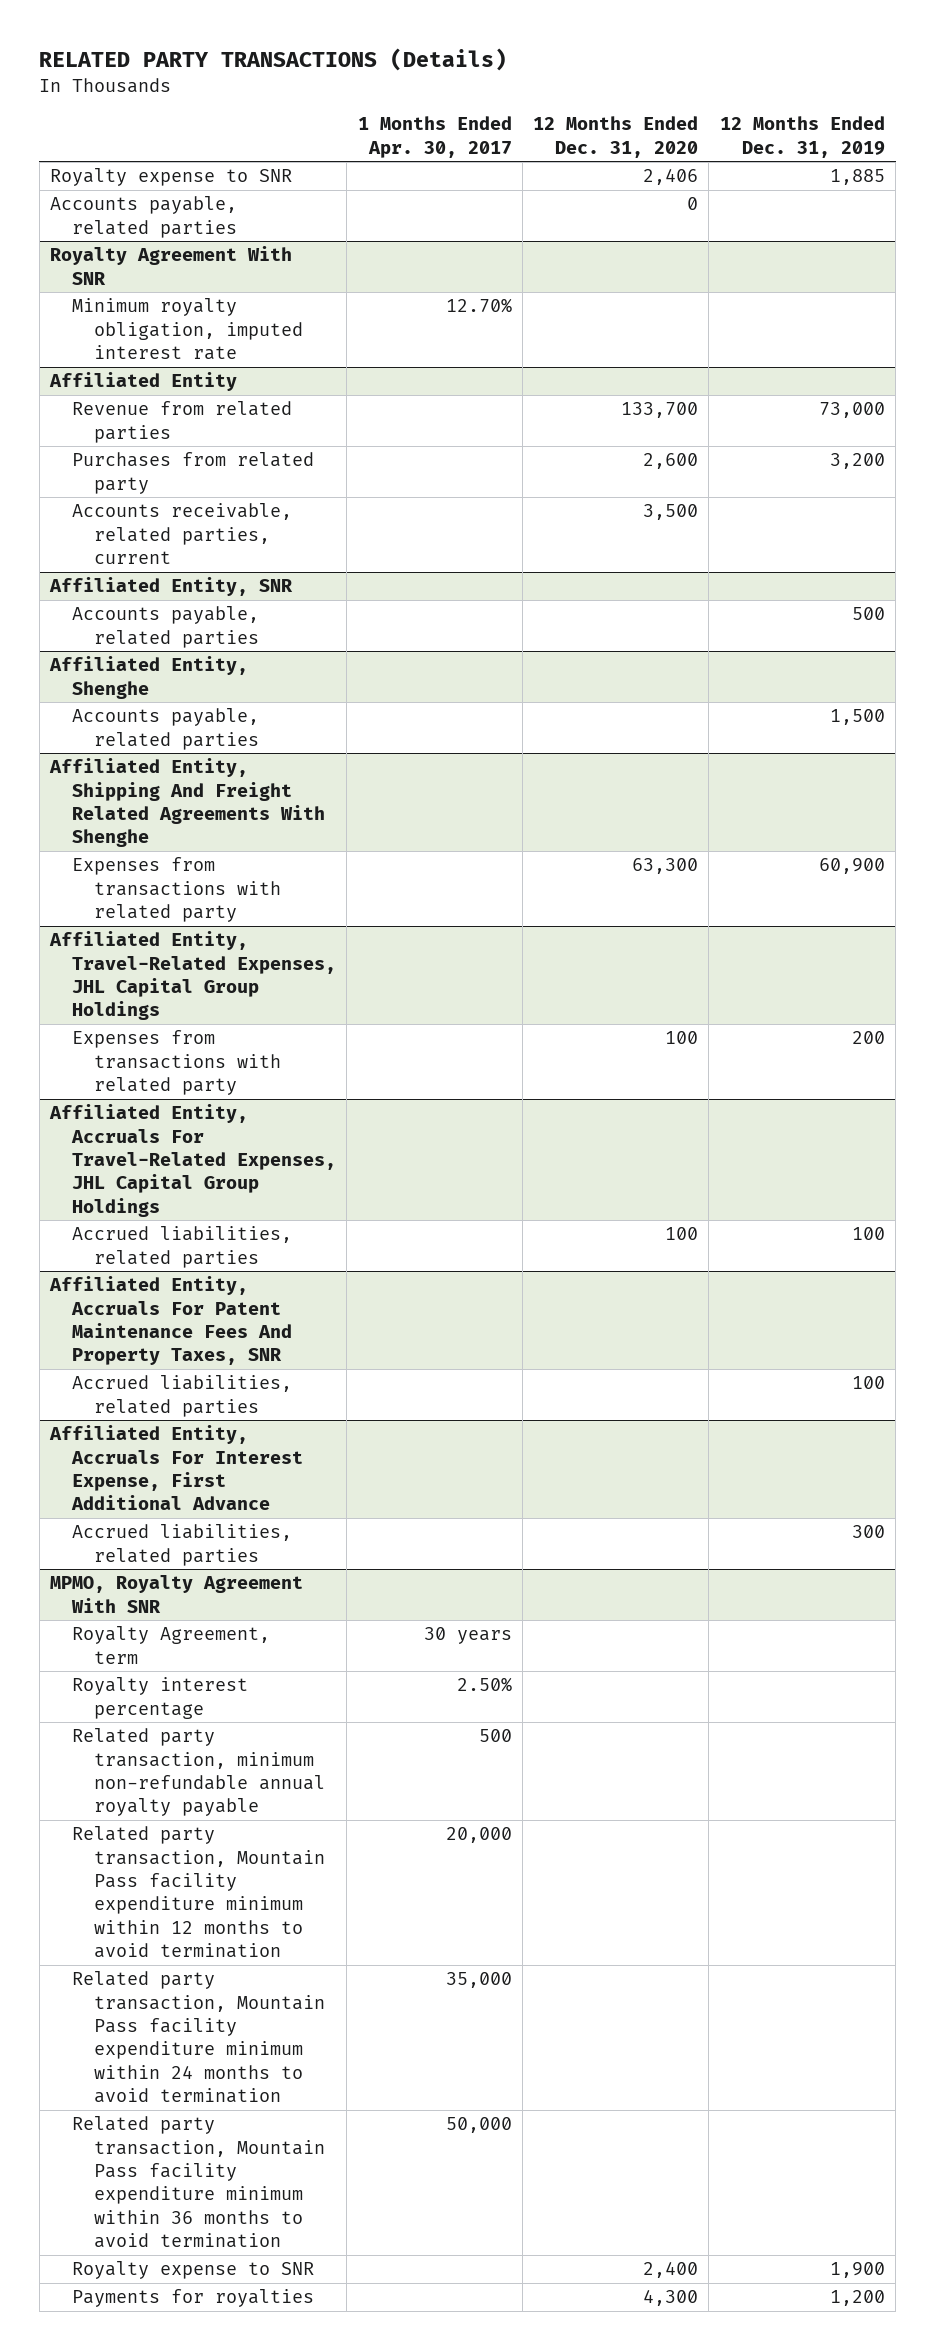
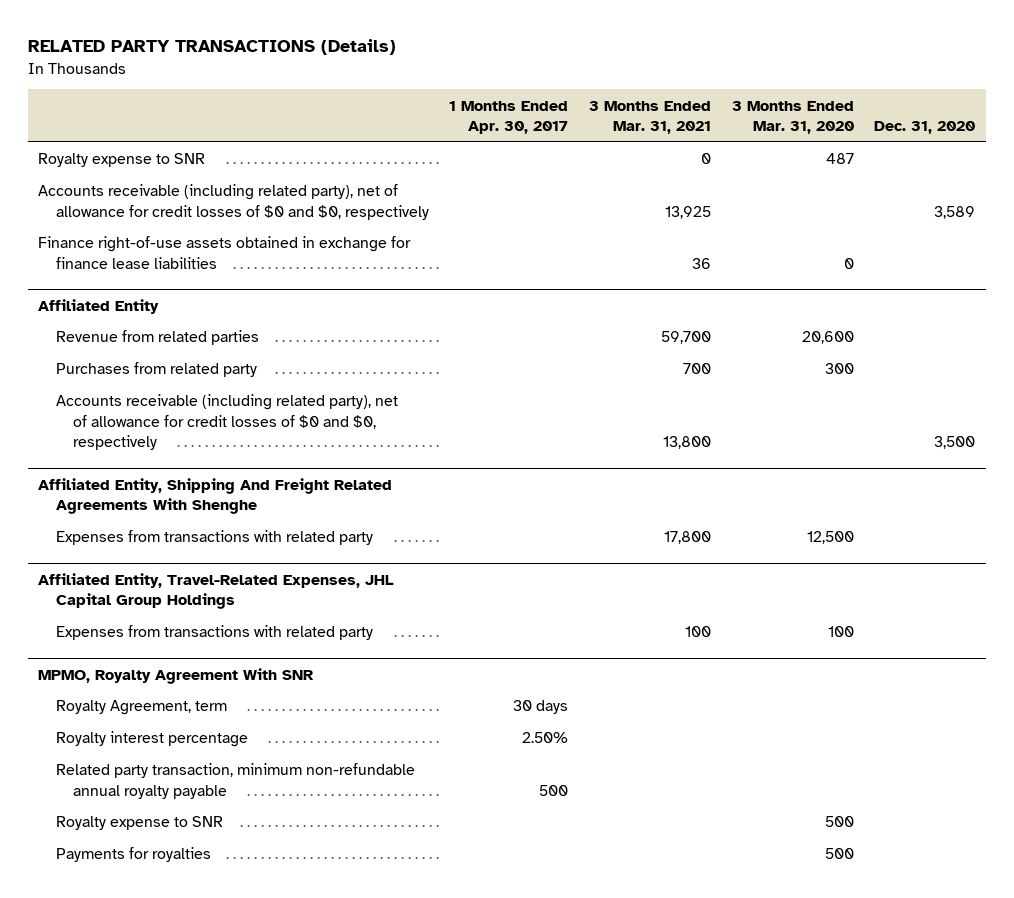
[533,116,699,158] 12 Months Ended Dec. 31, 2020 -> none
[719,116,885,158] 12 Months Ended Dec. 31, 2019 -> none
none -> [589,100,712,135] 3 Months Ended Mar. 31, 2021
none -> [731,100,854,135] 3 Months Ended Mar. 31, 2020
none -> [874,121,976,135] Dec. 31, 2020
[49,196,237,238] Accounts payable, related parties -> none
[49,246,292,285] Royalty Agreement With SNR -> none
[71,298,303,361] Minimum royalty obligation, imputed interest rate -> none
none -> [38,184,429,220] Accounts receivable (including related party), net of allowance for credit losses of $0 and $0, respectively
none -> [38,236,412,269] Finance right-of-use assets obtained in exchange for finance lease liabilities
[48,577,293,597] Affiliated Entity, SNR -> none
[71,606,259,648] Accounts payable, related parties -> none
[48,656,248,699] Affiliated Entity, Shenghe -> none
[71,708,259,750] Accounts payable, related parties -> none
[71,503,292,565] Accounts receivable, related parties, current -> [55,394,398,451] Accounts receivable (including related party), net of allowance for credit losses of $0 and $0, respectively
[48,1104,336,1217] Affiliated Entity, Accruals For Travel-Related Expenses, JHL Capital Group Holdings -> none
[71,1226,292,1268] Accrued liabilities, related parties -> none
[48,1276,292,1366] Affiliated Entity, Accruals For Patent Maintenance Fees And Property Taxes, SNR -> none
[71,1375,292,1417] Accrued liabilities, related parties -> none
[48,1425,303,1511] Affiliated Entity, Accruals For Interest Expense, First Additional Advance -> none
[71,1524,292,1566] Accrued liabilities, related parties -> none
[423,1627,512,1645] 30 years -> [513,700,569,715] 30 days
[71,1826,325,1959] Related party transaction, Mountain Pass facility expenditure minimum within 12 months to avoid termination -> none
[71,1971,325,2104] Related party transaction, Mountain Pass facility expenditure minimum within 24 months to avoid termination -> none
[71,2116,325,2249] Related party transaction, Mountain Pass facility expenditure minimum within 36 months to avoid termination -> none

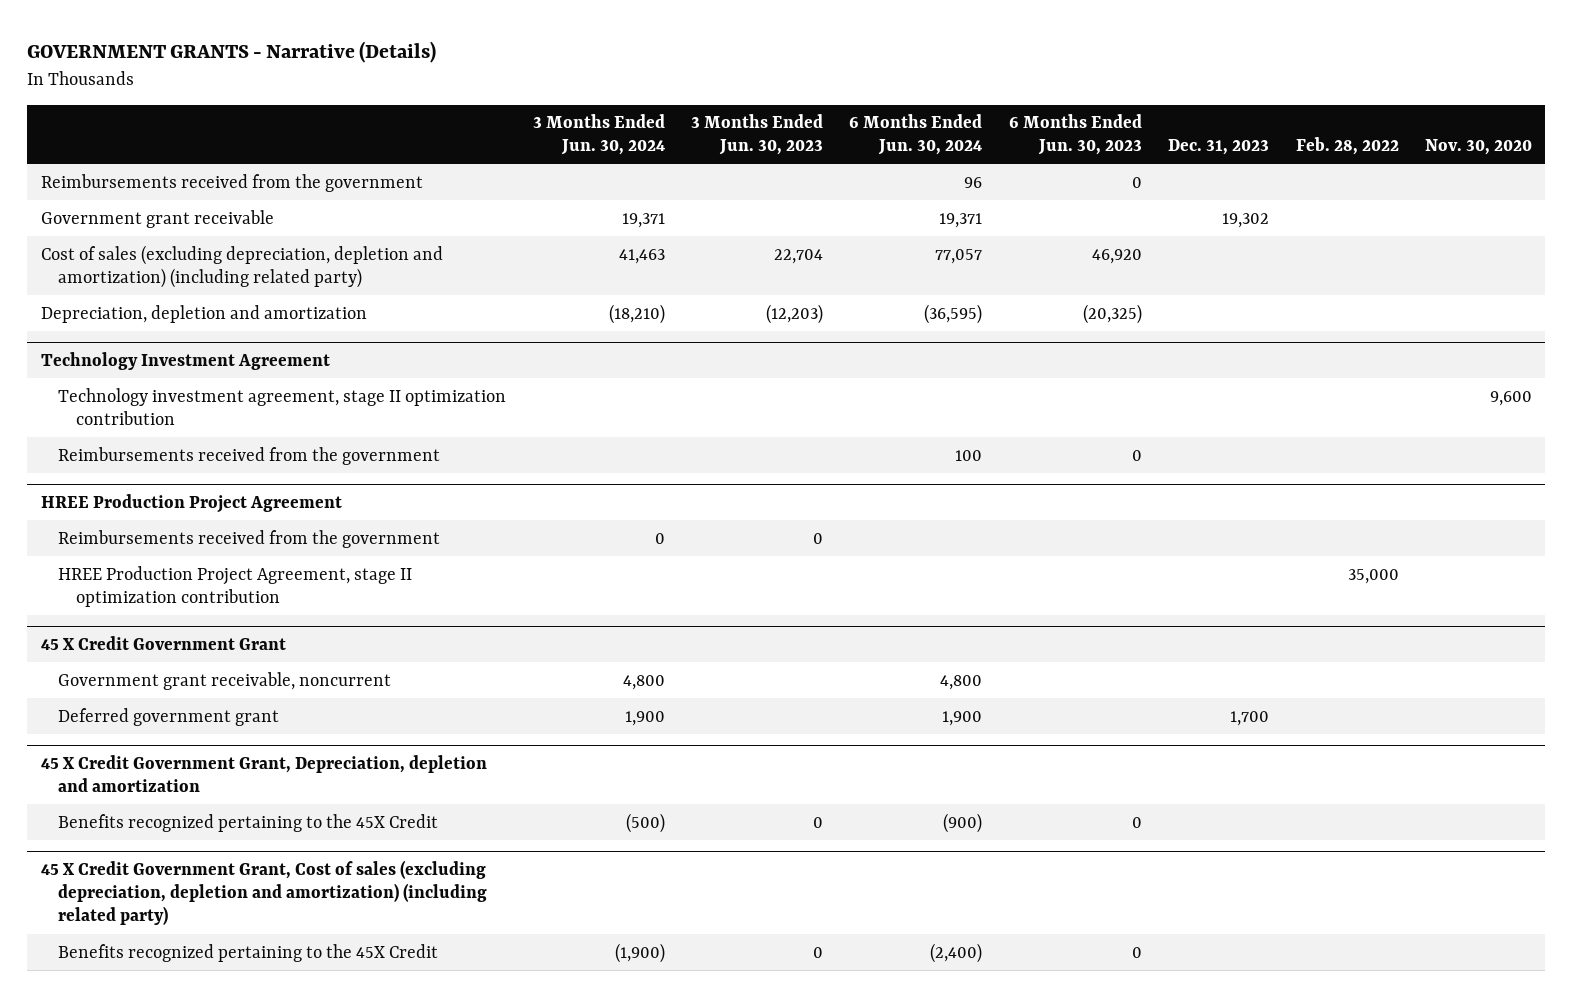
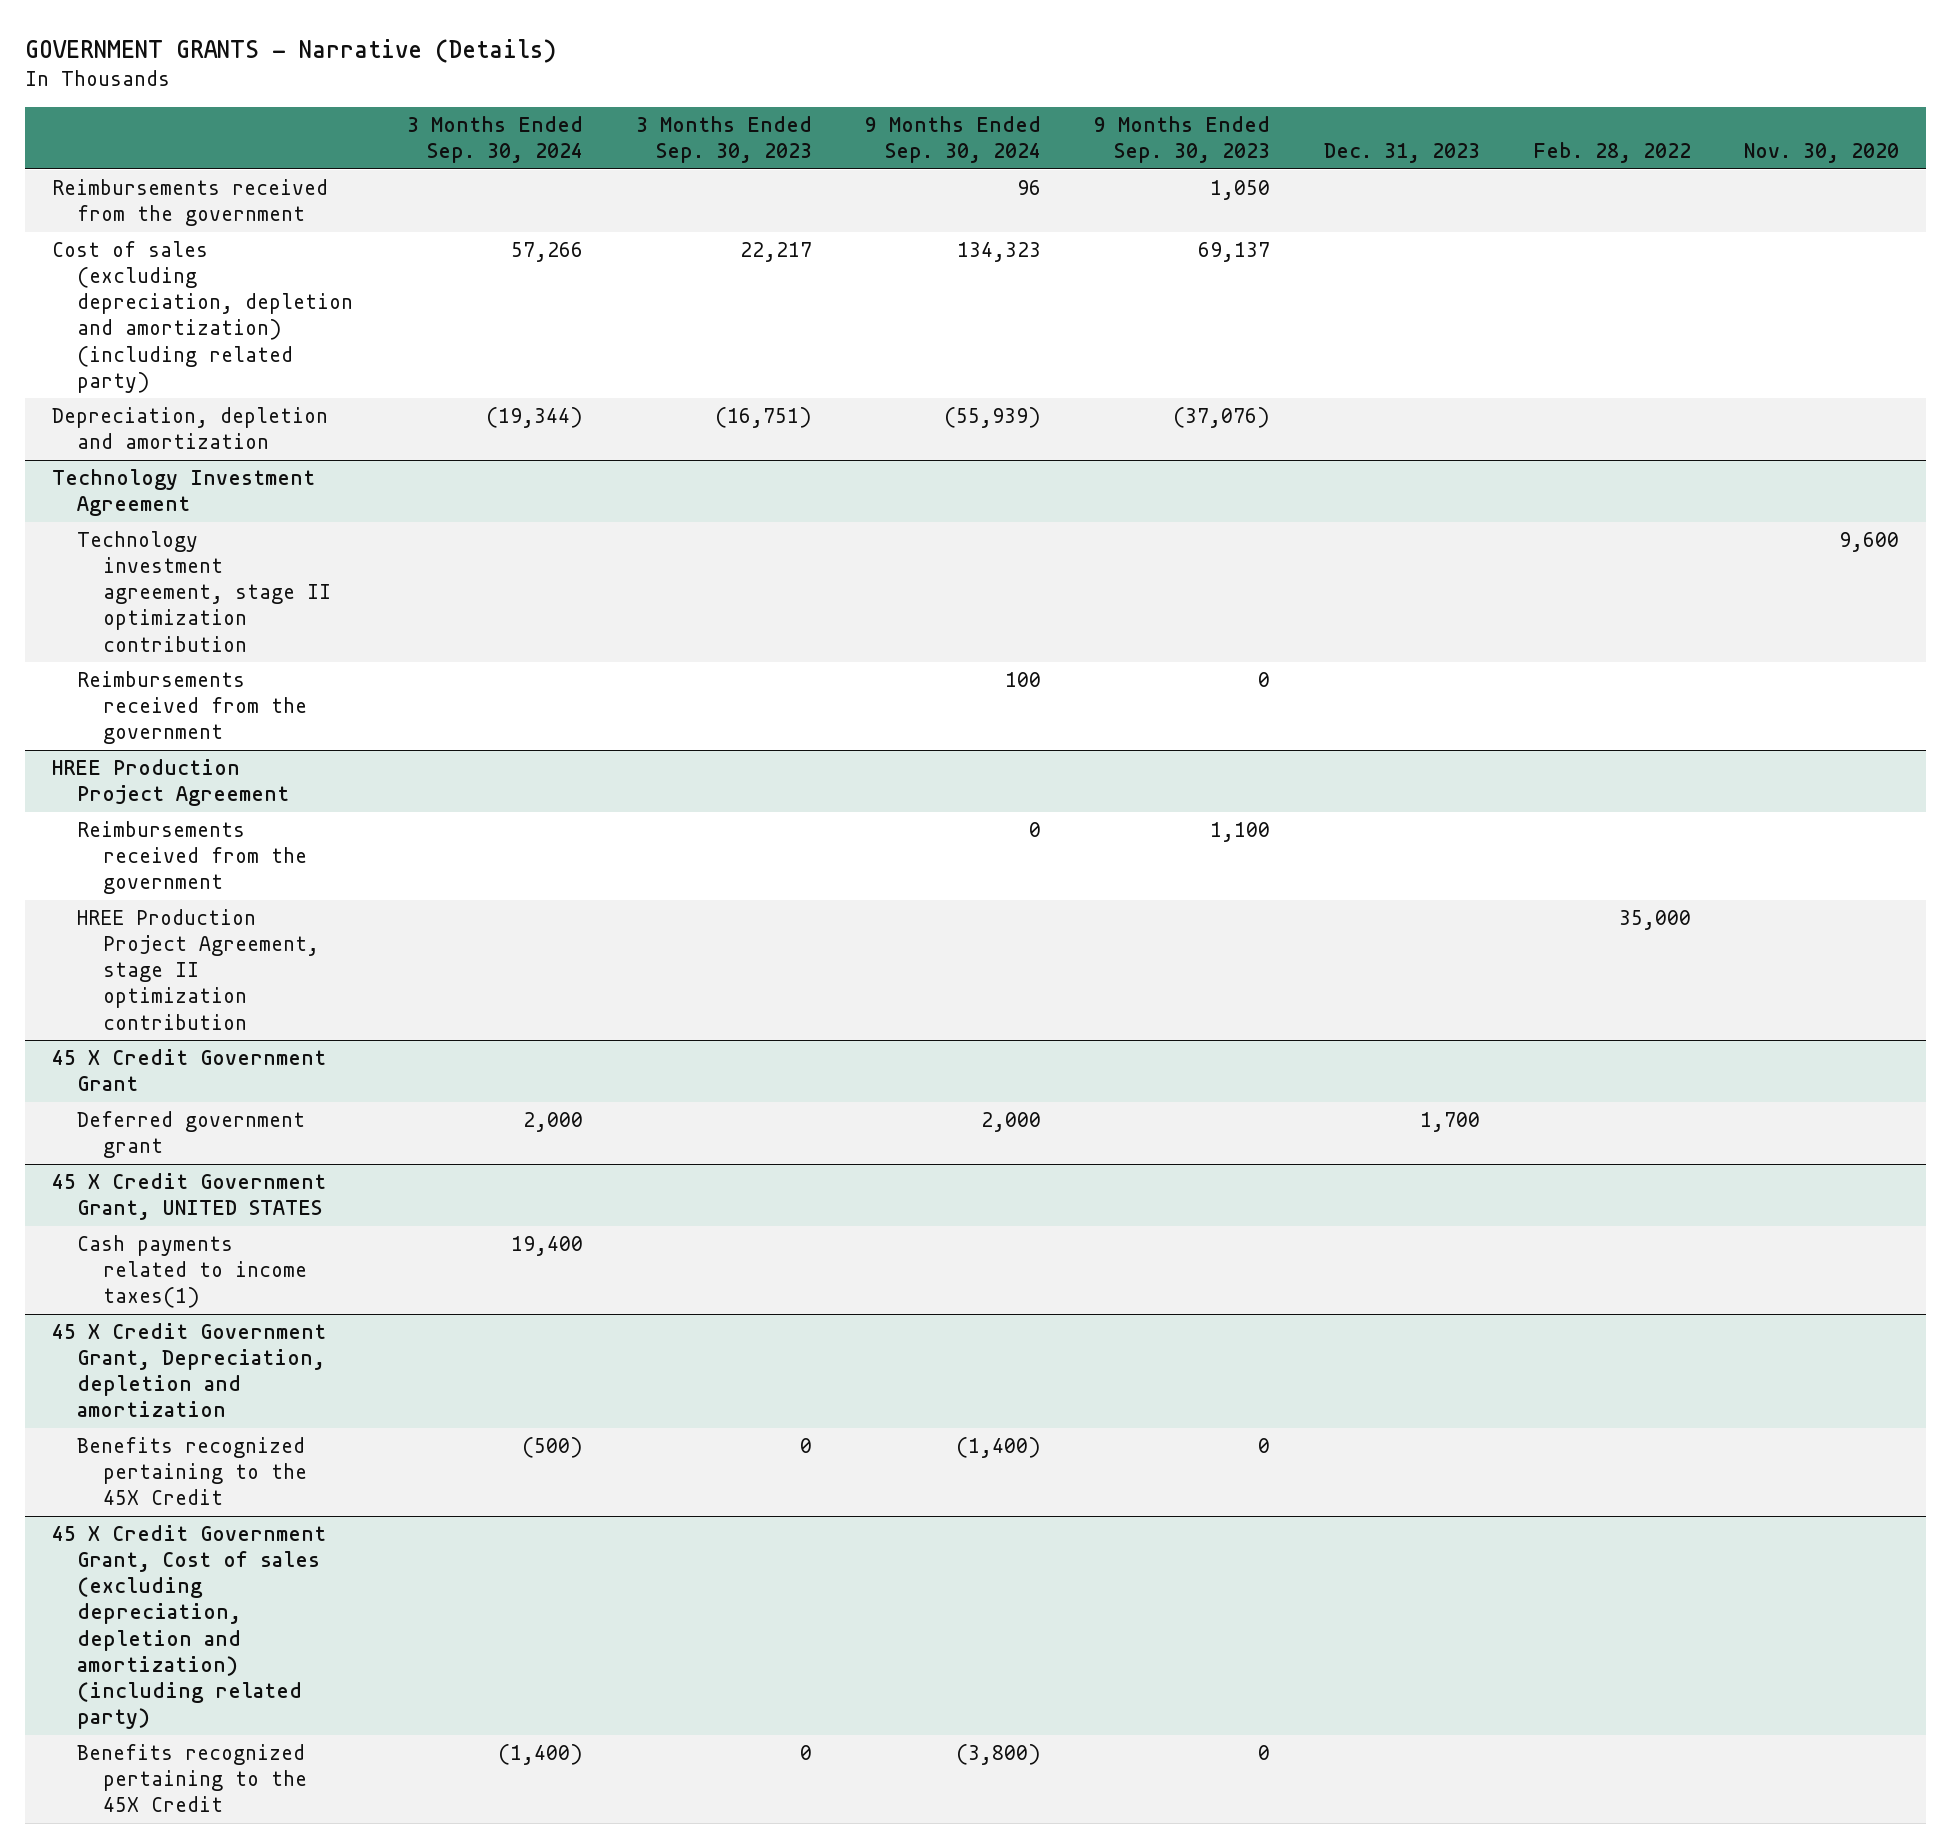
[532,114,665,156] 3 Months Ended Jun. 30, 2024 -> none
[691,114,824,156] 3 Months Ended Jun. 30, 2023 -> none
[849,114,983,156] 6 Months Ended Jun. 30, 2024 -> none
[1008,114,1142,156] 6 Months Ended Jun. 30, 2023 -> none
none -> [406,116,583,164] 3 Months Ended Sep. 30, 2024
none -> [635,116,812,164] 3 Months Ended Sep. 30, 2023
none -> [865,116,1042,164] 9 Months Ended Sep. 30, 2024
none -> [1094,116,1271,164] 9 Months Ended Sep. 30, 2023
[40,209,274,228] Government grant receivable -> none
[58,671,392,690] Government grant receivable, noncurrent -> none
none -> [52,1173,327,1221] 45 X Credit Government Grant, UNITED STATES
none -> [77,1235,307,1309] Cash payments related to income taxes(1)

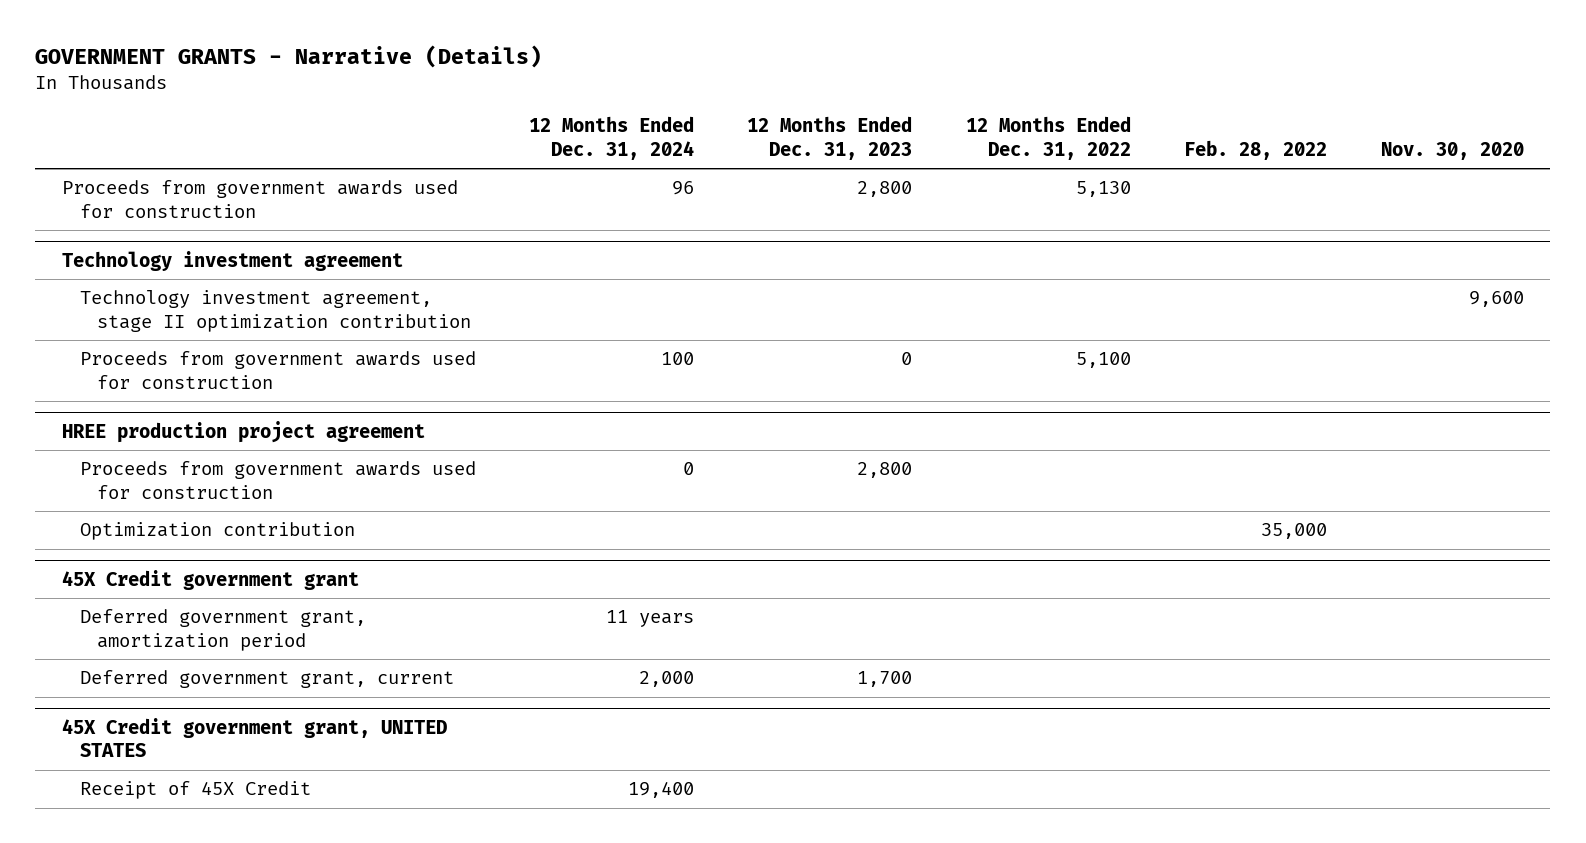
[406,116,583,164] 3 Months Ended Sep. 30, 2024 -> none
[635,116,812,164] 3 Months Ended Sep. 30, 2023 -> none
[865,116,1042,164] 9 Months Ended Sep. 30, 2024 -> none
[1094,116,1271,164] 9 Months Ended Sep. 30, 2023 -> none
[1323,143,1480,164] Dec. 31, 2023 -> none
none -> [528,116,694,160] 12 Months Ended Dec. 31, 2024
none -> [747,116,913,160] 12 Months Ended Dec. 31, 2023
none -> [965,116,1131,160] 12 Months Ended Dec. 31, 2022
[52,241,354,393] Cost of sales (excluding depreciation, depletion and amortization) (including related party) -> none
[52,407,329,450] Depreciation, depletion and amortization -> none
[52,179,329,227] Reimbursements received from the government -> [62,180,459,218] Proceeds from government awards used for construction
[52,469,316,517] Technology Investment Agreement -> [62,250,404,271] Technology investment agreement
[52,1323,327,1418] 45 X Credit Government Grant, Depreciation, depletion and amortization -> none
[77,1437,307,1506] Benefits recognized pertaining to the 45X Credit -> none
[52,1525,327,1729] 45 X Credit Government Grant, Cost of sales (excluding depreciation, depletion and amortization) (including related party) -> none
[77,1744,307,1813] Benefits recognized pertaining to the 45X Credit -> none
[77,671,307,745] Reimbursements received from the government -> [79,351,476,389] Proceeds from government awards used for construction
[52,759,290,807] HREE Production Project Agreement -> [62,420,426,443] HREE production project agreement
[77,821,307,895] Reimbursements received from the government -> [79,461,476,499] Proceeds from government awards used for construction
[77,909,319,1030] HREE Production Project Agreement, stage II optimization contribution -> [79,522,355,541] Optimization contribution
[52,1049,327,1092] 45 X Credit Government Grant -> [62,569,360,590] 45X Credit government grant
none -> [79,609,366,651] Deferred government grant, amortization period
[77,1111,306,1159] Deferred government grant -> [79,670,454,689] Deferred government grant, current
[52,1173,327,1221] 45 X Credit Government Grant, UNITED STATES -> [62,717,448,758] 45X Credit government grant, UNITED STATES
[77,1235,307,1309] Cash payments related to income taxes(1) -> [79,781,311,800] Receipt of 45X Credit

